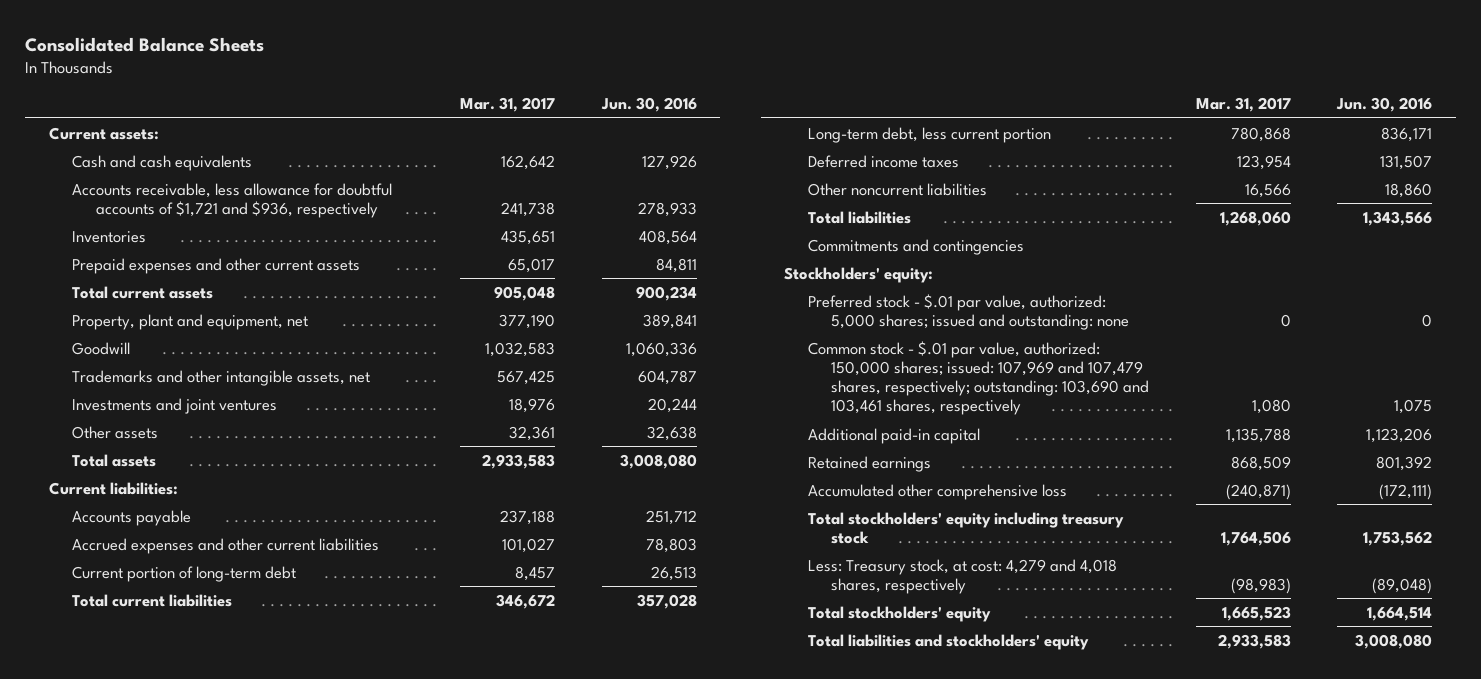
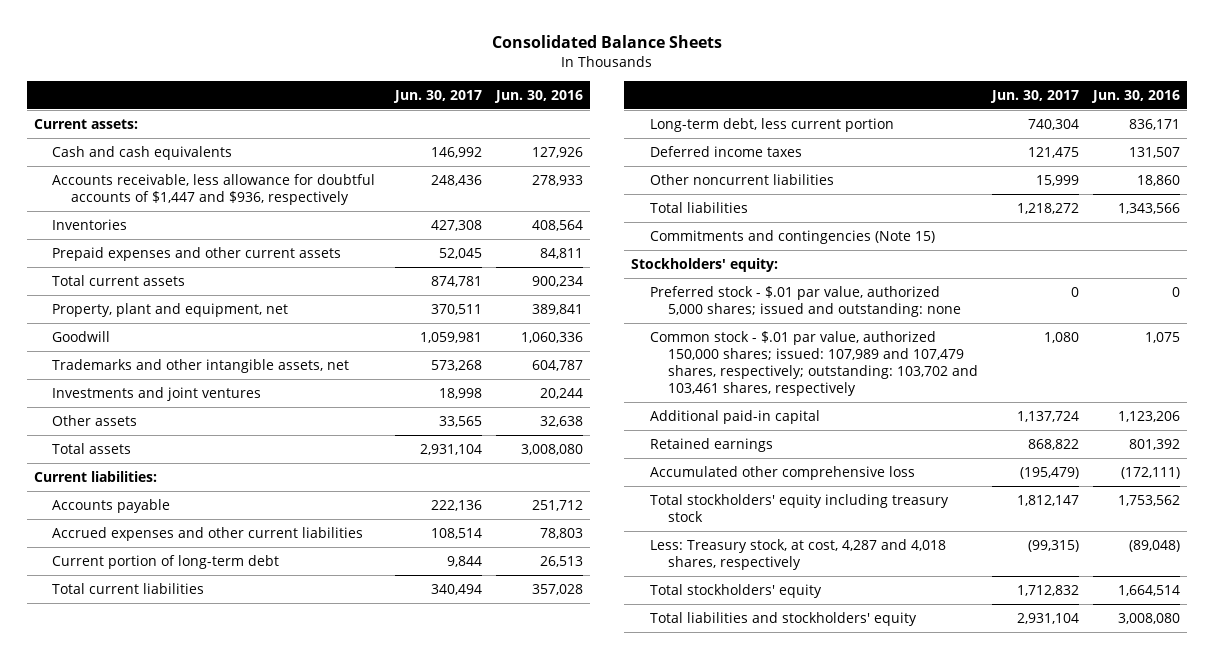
[460,97,556,113] Mar. 31, 2017 -> none
none -> [392,89,482,103] Jun. 30, 2017
[72,182,393,218] Accounts receivable, less allowance for doubtful accounts of $1,721 and $936, respectively -> [52,173,376,205] Accounts receivable, less allowance for doubtful accounts of $1,447 and $936, respectively
[807,238,1024,255] Commitments and contingencies -> [649,229,935,244] Commitments and contingencies (Note 15)
[807,293,1130,330] Preferred stock - $.01 par value, authorized: 5,000 shares; issued and outstanding: none -> [649,285,962,317] Preferred stock - $.01 par value, authorized 5,000 shares; issued and outstanding: none
[807,340,1150,415] Common stock - $.01 par value, authorized: 150,000 shares; issued: 107,969 and 107,479 shares, respectively; outstanding: 103,690 and 103,461 shares, respectively -> [649,330,979,397] Common stock - $.01 par value, authorized 150,000 shares; issued: 107,989 and 107,479 shares, respectively; outstanding: 103,702 and 103,461 shares, respectively
[807,558,1117,594] Less: Treasury stock, at cost: 4,279 and 4,018 shares, respectively -> [649,538,946,570] Less: Treasury stock, at cost, 4,287 and 4,018 shares, respectively

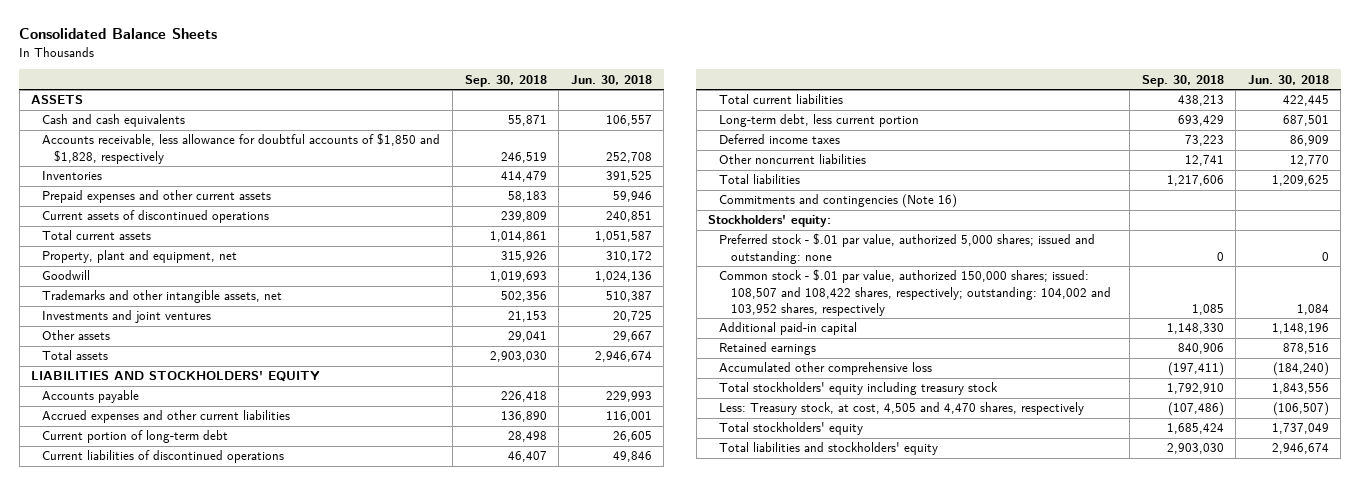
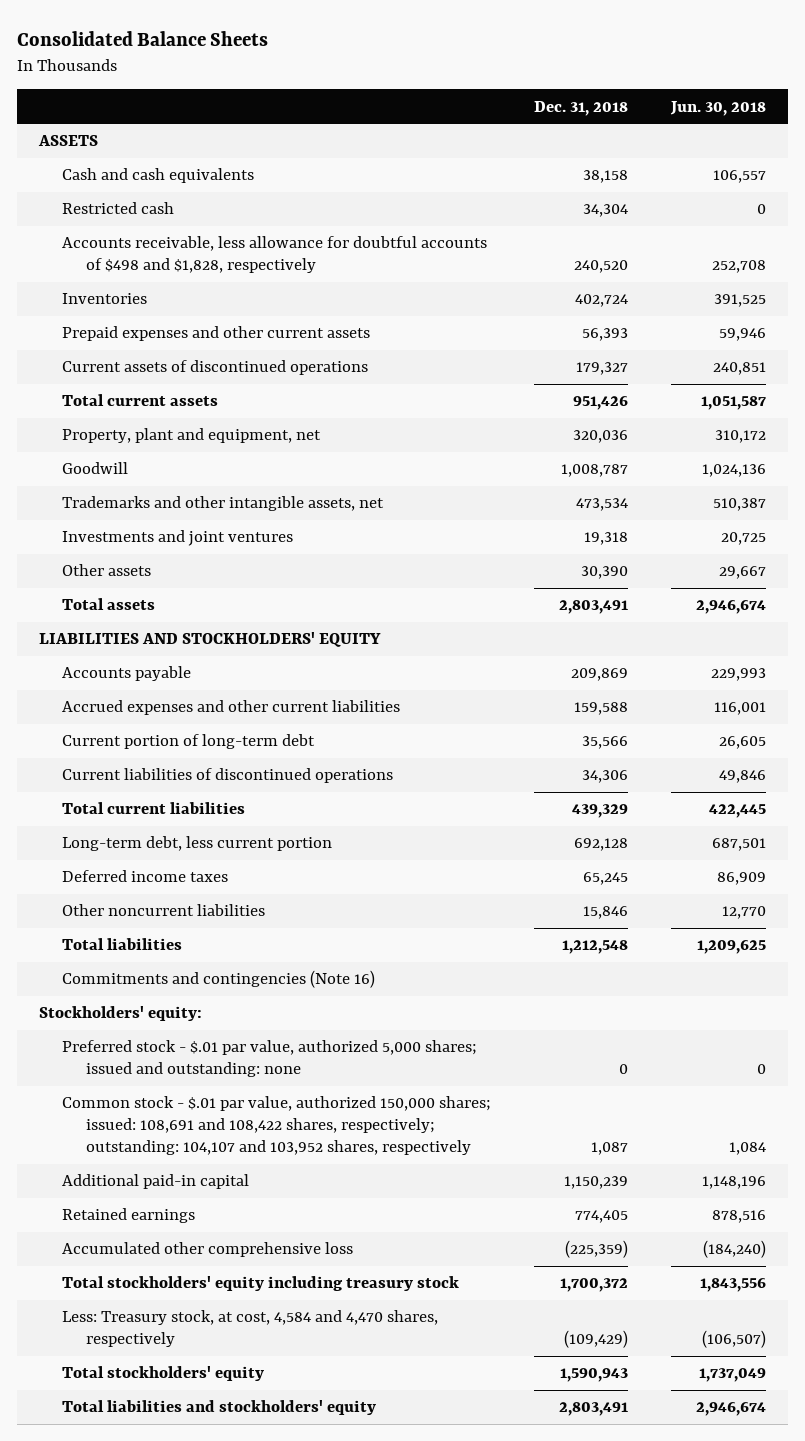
[464,74,547,87] Sep. 30, 2018 -> none
none -> [534,100,629,116] Dec. 31, 2018
none -> [62,202,175,215] Restricted cash
[42,133,441,164] Accounts receivable, less allowance for doubtful accounts of $1,850 and $1,828, respectively -> [62,236,488,274] Accounts receivable, less allowance for doubtful accounts of $498 and $1,828, respectively
[719,269,1111,316] Common stock - $.01 par value, authorized 150,000 shares; issued: 108,507 and 108,422 shares, respectively; outstanding: 104,002 and 103,952 shares, respectively -> [62,1096,492,1156] Common stock - $.01 par value, authorized 150,000 shares; issued: 108,691 and 108,422 shares, respectively; outstanding: 104,107 and 103,952 shares, respectively
[719,402,1085,416] Less: Treasury stock, at cost, 4,505 and 4,470 shares, respectively -> [62,1310,439,1348] Less: Treasury stock, at cost, 4,584 and 4,470 shares, respectively

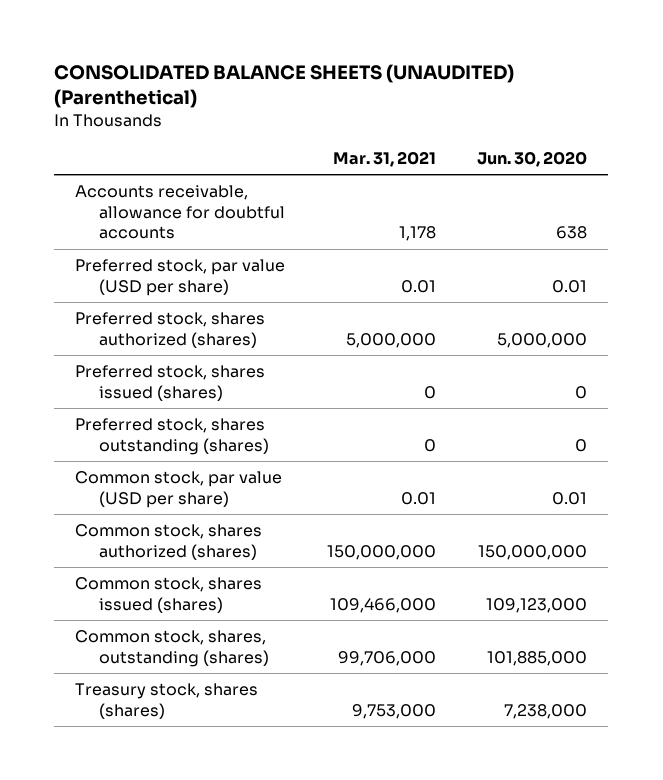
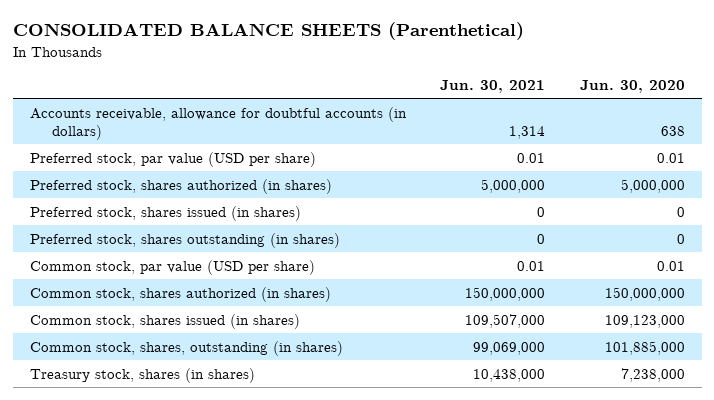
[54,64,515,109] CONSOLIDATED BALANCE SHEETS (UNAUDITED) (Parenthetical) -> [12,22,524,41] CONSOLIDATED BALANCE SHEETS (Parenthetical)
[332,150,436,167] Mar. 31, 2021 -> none
none -> [440,80,546,94] Jun. 30, 2021
[75,185,286,240] Accounts receivable, allowance for doubtful accounts -> [29,106,407,141] Accounts receivable, allowance for doubtful accounts (in dollars)
[75,312,266,348] Preferred stock, shares authorized (shares) -> [29,178,332,194] Preferred stock, shares authorized (in shares)
[75,365,266,401] Preferred stock, shares issued (shares) -> [29,205,301,221] Preferred stock, shares issued (in shares)
[75,418,270,455] Preferred stock, shares outstanding (shares) -> [29,232,340,248] Preferred stock, shares outstanding (in shares)
[75,524,263,560] Common stock, shares authorized (shares) -> [29,286,331,302] Common stock, shares authorized (in shares)
[75,577,263,613] Common stock, shares issued (shares) -> [29,313,300,329] Common stock, shares issued (in shares)
[75,630,270,667] Common stock, shares, outstanding (shares) -> [29,340,343,356] Common stock, shares, outstanding (in shares)
[75,683,259,719] Treasury stock, shares (shares) -> [29,367,255,383] Treasury stock, shares (in shares)

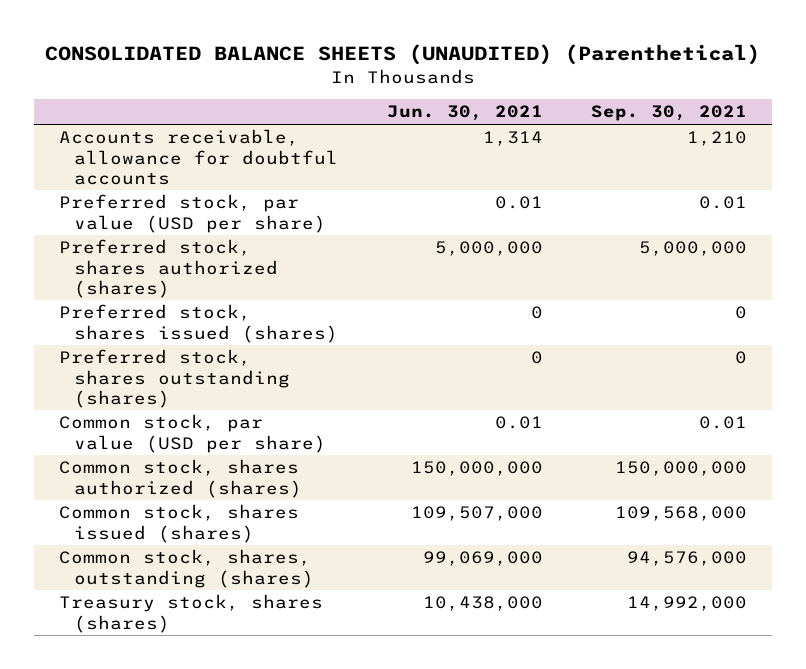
[12,22,524,41] CONSOLIDATED BALANCE SHEETS (Parenthetical) -> [45,44,761,66] CONSOLIDATED BALANCE SHEETS (UNAUDITED) (Parenthetical)
[579,80,685,94] Jun. 30, 2020 -> none
none -> [591,105,748,122] Sep. 30, 2021
[29,106,407,141] Accounts receivable, allowance for doubtful accounts (in dollars) -> [58,129,338,185] Accounts receivable, allowance for doubtful accounts
[29,178,332,194] Preferred stock, shares authorized (in shares) -> [58,239,278,298] Preferred stock, shares authorized (shares)
[29,205,301,221] Preferred stock, shares issued (in shares) -> [58,304,338,343] Preferred stock, shares issued (shares)
[29,232,340,248] Preferred stock, shares outstanding (in shares) -> [58,349,290,408] Preferred stock, shares outstanding (shares)
[29,286,331,302] Common stock, shares authorized (in shares) -> [58,459,302,498] Common stock, shares authorized (shares)
[29,313,300,329] Common stock, shares issued (in shares) -> [58,504,299,543] Common stock, shares issued (shares)
[29,340,343,356] Common stock, shares, outstanding (in shares) -> [58,549,314,588] Common stock, shares, outstanding (shares)
[29,367,255,383] Treasury stock, shares (in shares) -> [58,594,323,633] Treasury stock, shares (shares)

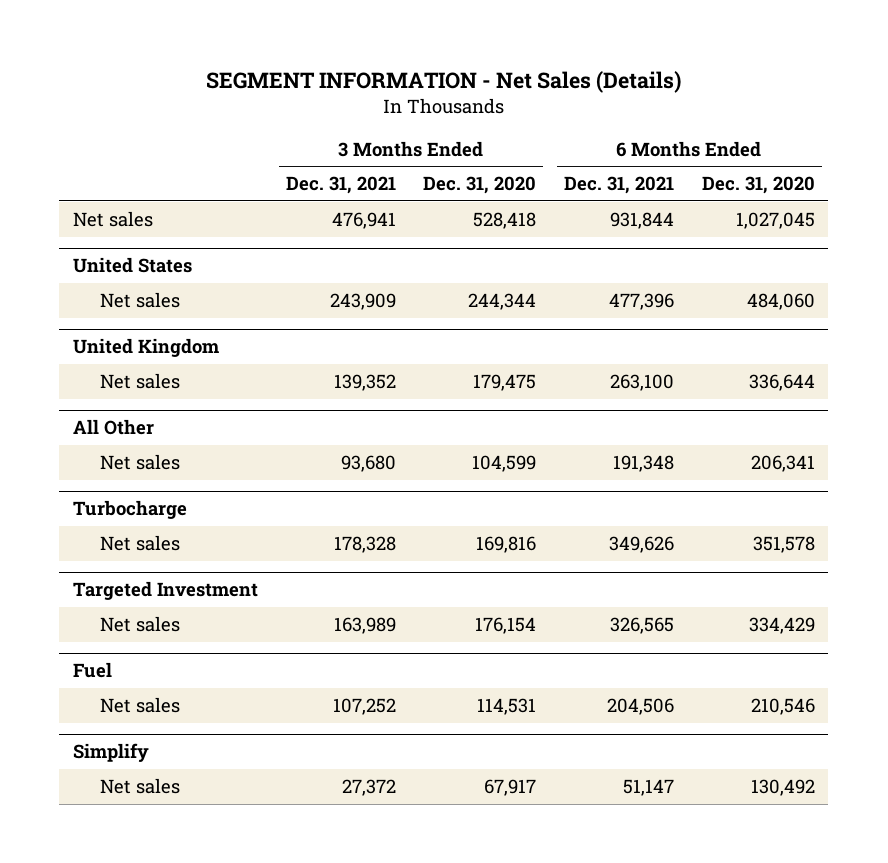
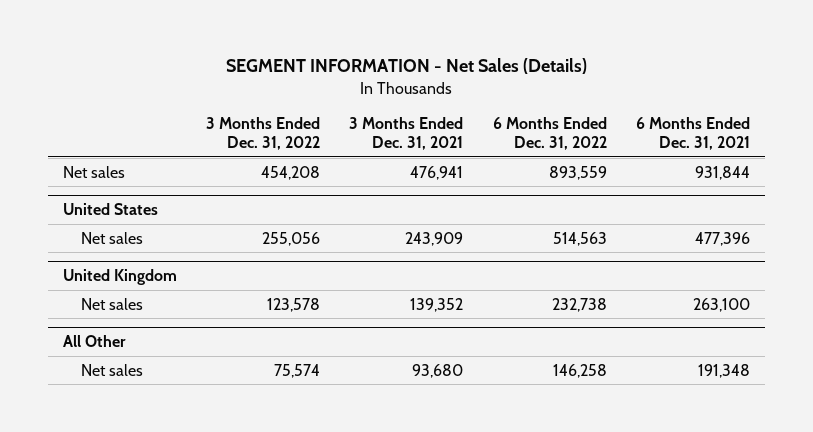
[423,176,537,195] Dec. 31, 2020 -> none
[701,176,815,195] Dec. 31, 2020 -> none
none -> [206,117,321,151] 3 Months Ended Dec. 31, 2022
none -> [492,117,607,151] 6 Months Ended Dec. 31, 2022
[73,500,188,520] Turbocharge -> none
[99,534,180,551] Net sales -> none
[73,581,259,601] Targeted Investment -> none
[99,615,180,632] Net sales -> none
[73,662,113,679] Fuel -> none
[99,696,180,713] Net sales -> none
[73,743,150,763] Simplify -> none
[99,777,180,794] Net sales -> none

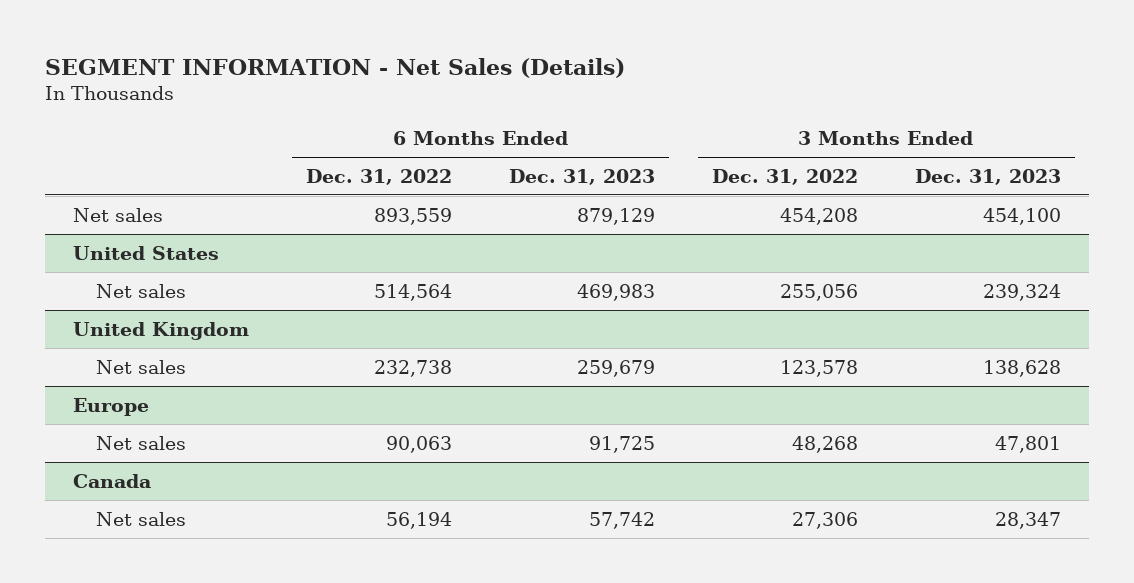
[349,117,464,151] 3 Months Ended Dec. 31, 2021 -> none
[636,117,751,151] 6 Months Ended Dec. 31, 2021 -> none
none -> [509,168,656,185] Dec. 31, 2023
none -> [914,168,1061,185] Dec. 31, 2023
[552,231,607,246] 514,563 -> [374,283,453,301] 514,564
[62,335,126,348] All Other -> none
none -> [73,397,150,416] Europe
[274,363,321,378] 75,574 -> [791,435,858,453] 48,268
[552,363,607,378] 146,258 -> [386,435,453,453] 90,063
none -> [73,473,152,488] Canada
none -> [95,511,186,526] Net sales

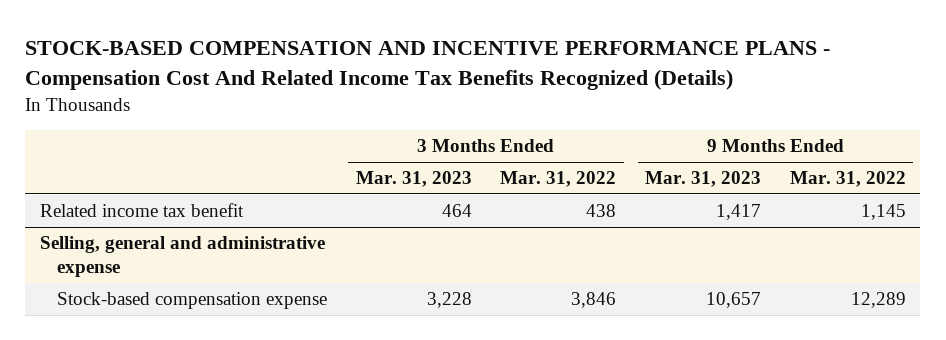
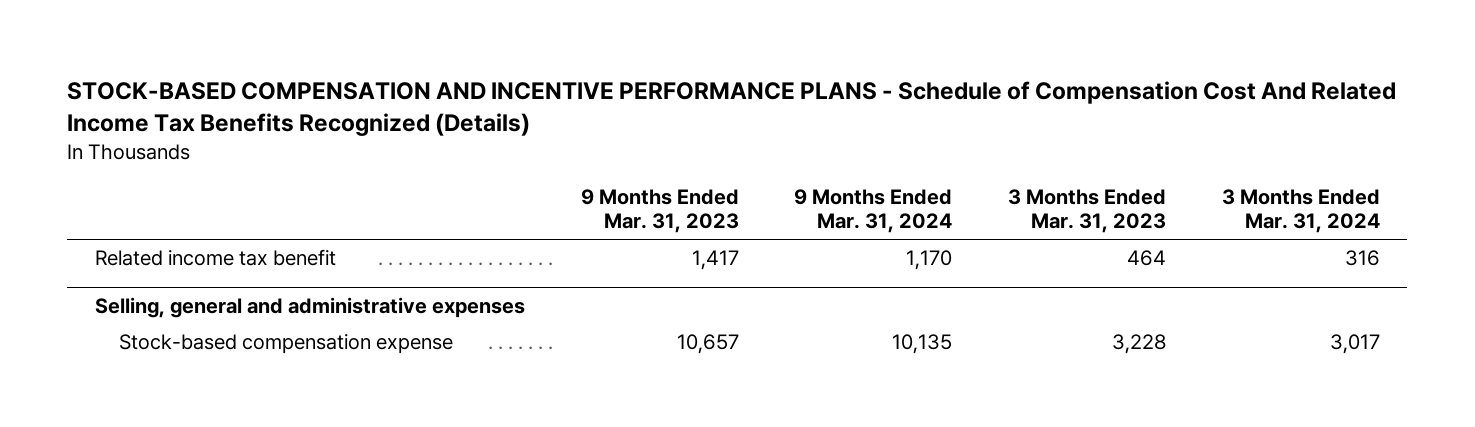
[25,41,831,91] STOCK-BASED COMPENSATION AND INCENTIVE PERFORMANCE PLANS - Compensation Cost And Related Income Tax Benefits Recognized (Details) -> [67,81,1397,136] STOCK-BASED COMPENSATION AND INCENTIVE PERFORMANCE PLANS - Schedule of Compensation Cost And Related Income Tax Benefits Recognized (Details)
[500,171,617,188] Mar. 31, 2022 -> none
[789,171,906,188] Mar. 31, 2022 -> none
none -> [794,189,953,234] 9 Months Ended Mar. 31, 2024
none -> [1221,189,1380,234] 3 Months Ended Mar. 31, 2024
[39,236,325,278] Selling, general and administrative expense -> [95,297,526,319] Selling, general and administrative expenses

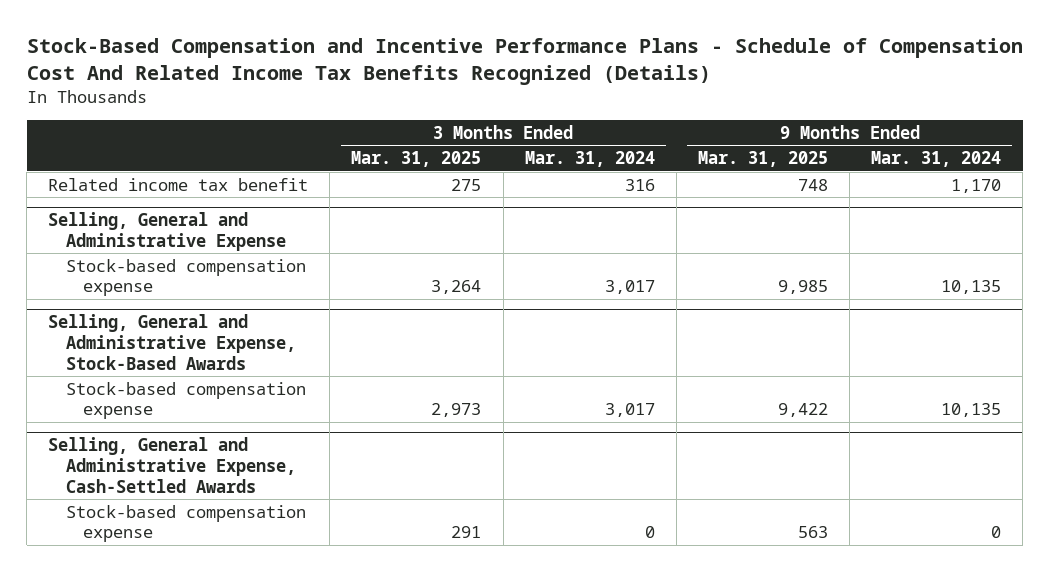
[67,81,1397,136] STOCK-BASED COMPENSATION AND INCENTIVE PERFORMANCE PLANS - Schedule of Compensation Cost And Related Income Tax Benefits Recognized (Details) -> [26,38,1023,85] Stock-Based Compensation and Incentive Performance Plans - Schedule of Compensation Cost And Related Income Tax Benefits Recognized (Details)
[580,189,739,234] 9 Months Ended Mar. 31, 2023 -> none
[1007,189,1166,234] 3 Months Ended Mar. 31, 2023 -> none
none -> [351,151,482,168] Mar. 31, 2025
none -> [697,151,828,168] Mar. 31, 2025
[95,297,526,319] Selling, general and administrative expenses -> [48,212,286,251] Selling, General and Administrative Expense
none -> [48,314,296,370] Selling, General and Administrative Expense, Stock-Based Awards
none -> [65,381,306,420] Stock-based compensation expense
none -> [48,437,296,493] Selling, General and Administrative Expense, Cash-Settled Awards
none -> [65,504,306,543] Stock-based compensation expense

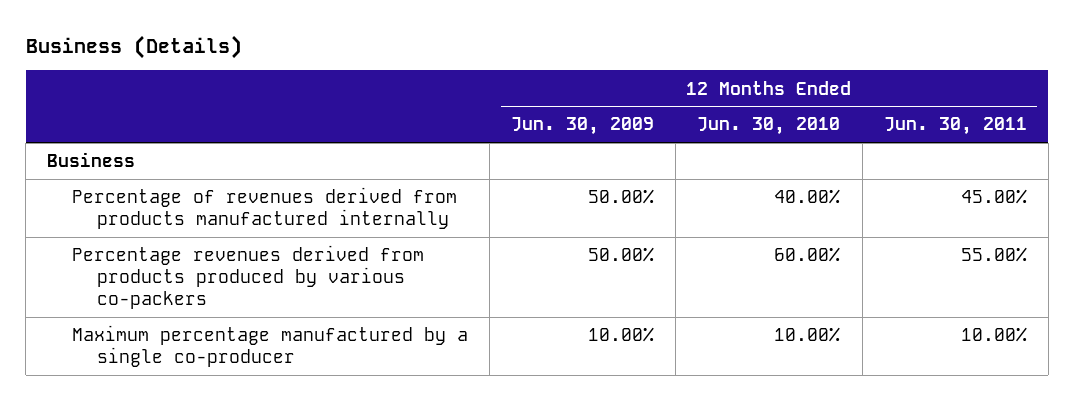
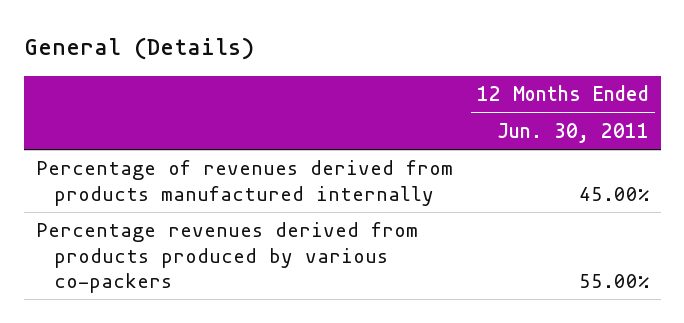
[25,34,242,59] Business (Details) -> [23,37,254,61] General (Details)
[511,117,655,136] Jun. 30, 2009 -> none
[697,117,841,136] Jun. 30, 2010 -> none
[47,152,136,168] Business -> none
[72,325,469,368] Maximum percentage manufactured by a single co-producer -> none

